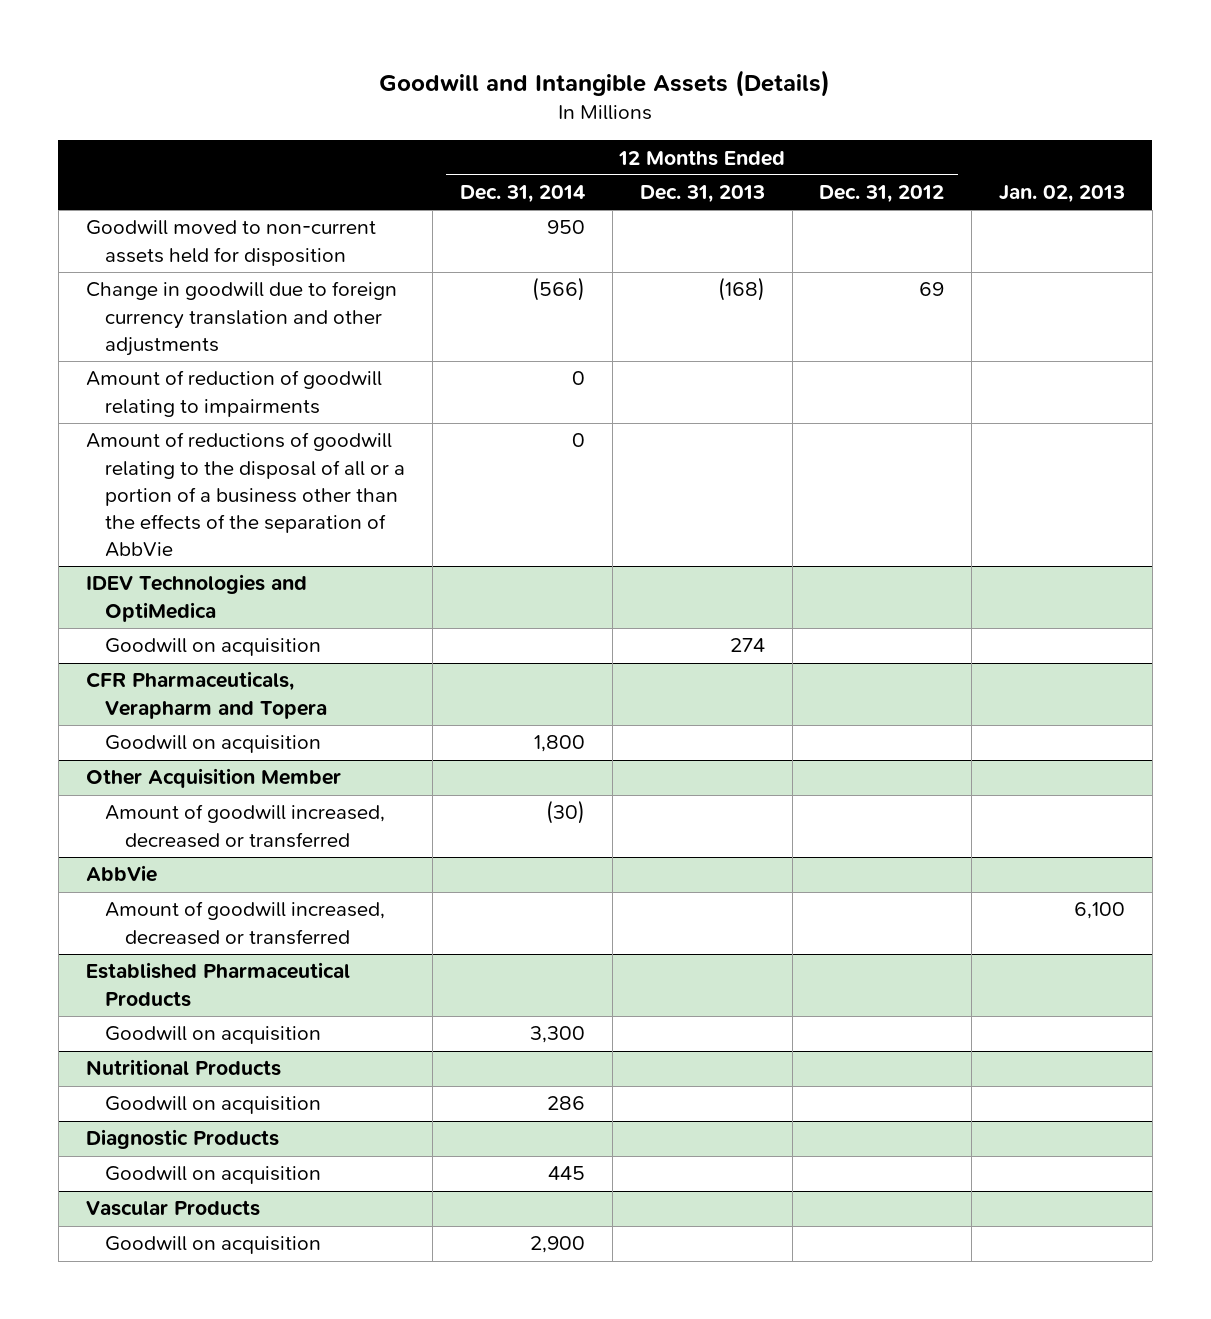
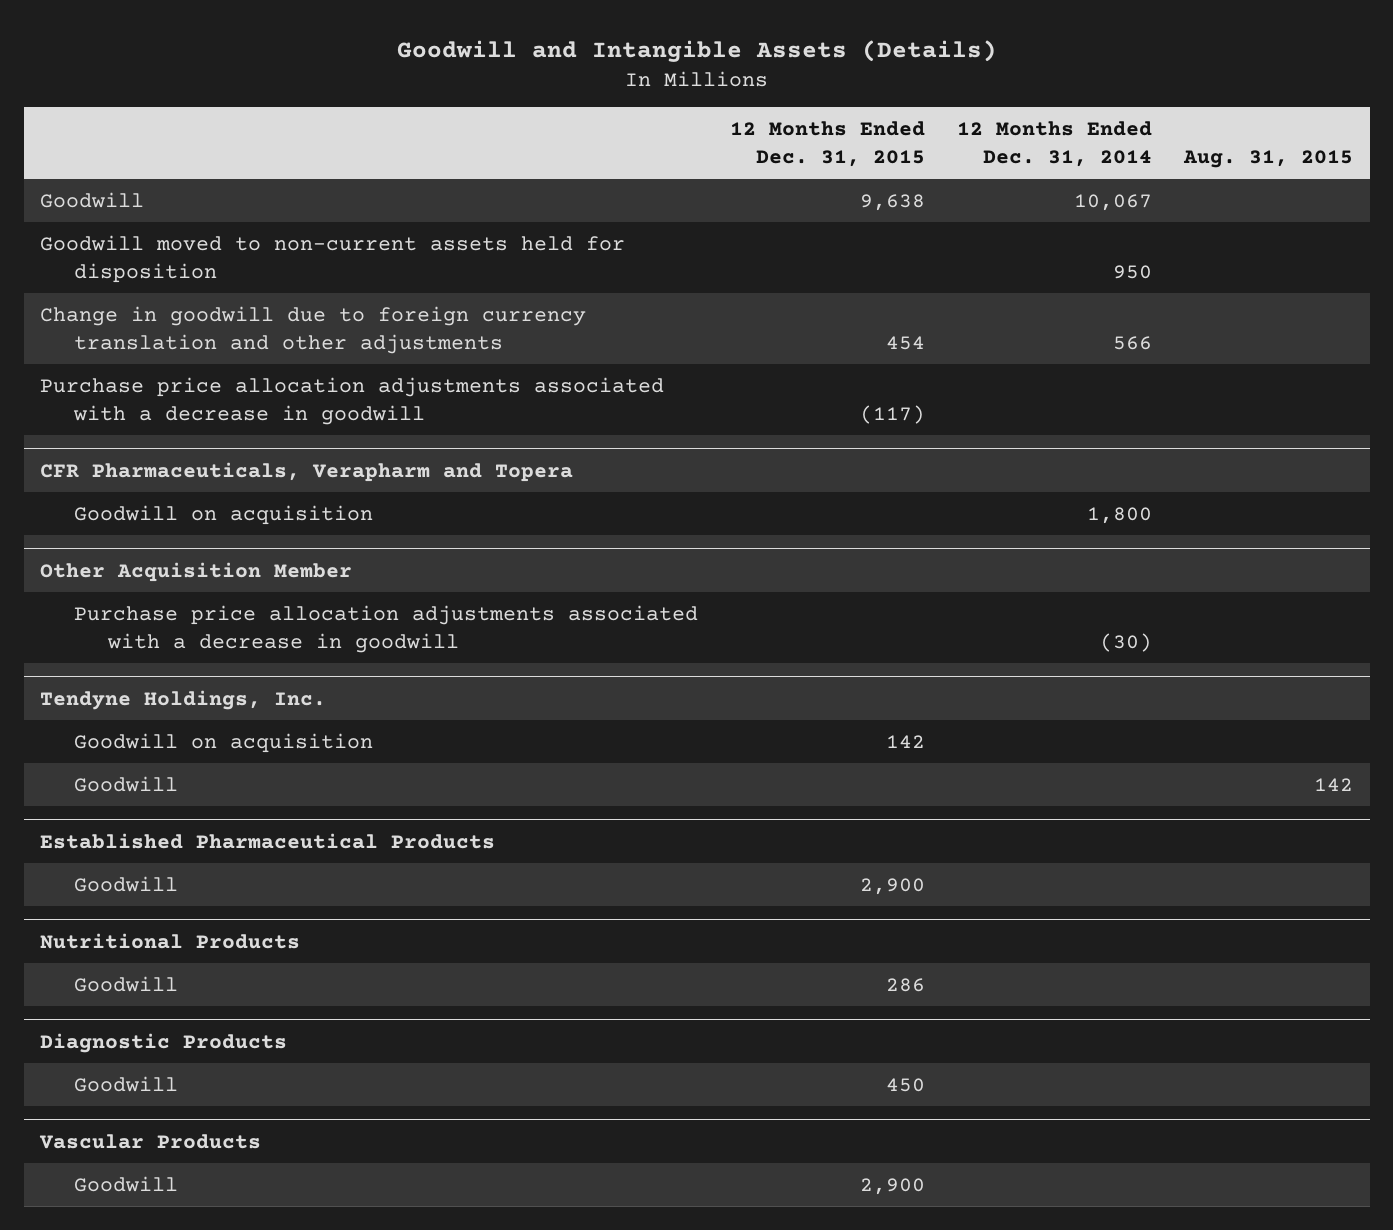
[639,185,765,204] Dec. 31, 2013 -> none
[819,185,945,204] Dec. 31, 2012 -> none
[999,185,1126,204] Jan. 02, 2013 -> none
none -> [730,121,926,167] 12 Months Ended Dec. 31, 2015
none -> [1183,149,1354,168] Aug. 31, 2015
none -> [39,191,144,208] Goodwill
[85,370,382,417] Amount of reduction of goodwill relating to impairments -> none
[85,432,406,557] Amount of reductions of goodwill relating to the disposal of all or a portion of a business other than the effects of the separation of AbbVie -> none
[85,574,307,622] IDEV Technologies and OptiMedica -> none
[105,638,322,657] Goodwill on acquisition -> none
[532,277,586,302] (566) -> [1113,335,1153,350] 566
none -> [39,376,664,425] Purchase price allocation adjustments associated with a decrease in goodwill
[105,804,386,848] Amount of goodwill increased, decreased or transferred -> none
[85,865,157,883] AbbVie -> none
[105,901,386,945] Amount of goodwill increased, decreased or transferred -> none
none -> [73,604,698,653] Purchase price allocation adjustments associated with a decrease in goodwill
none -> [39,689,326,710] Tendyne Holdings, Inc.
none -> [73,732,373,753] Goodwill on acquisition
none -> [73,775,178,792] Goodwill
[105,1026,322,1045] Goodwill on acquisition -> none
none -> [73,875,178,892] Goodwill
[105,1096,322,1115] Goodwill on acquisition -> none
none -> [73,975,178,992] Goodwill
[105,1166,322,1185] Goodwill on acquisition -> none
none -> [73,1075,178,1092] Goodwill
[105,1236,322,1255] Goodwill on acquisition -> none
none -> [73,1175,178,1192] Goodwill

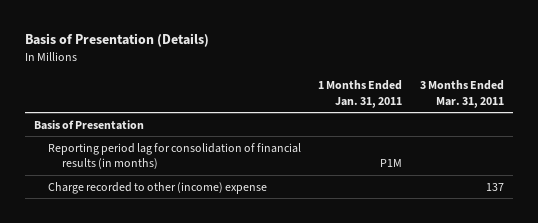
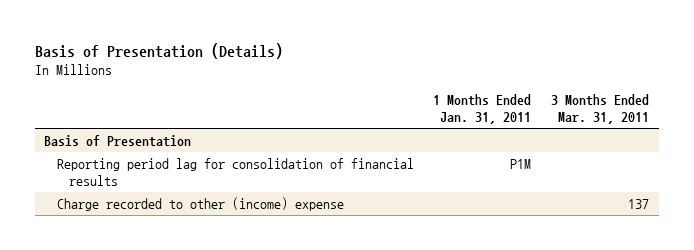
[47,142,301,170] Reporting period lag for consolidation of financial results (in months) -> [56,157,414,187] Reporting period lag for consolidation of financial results

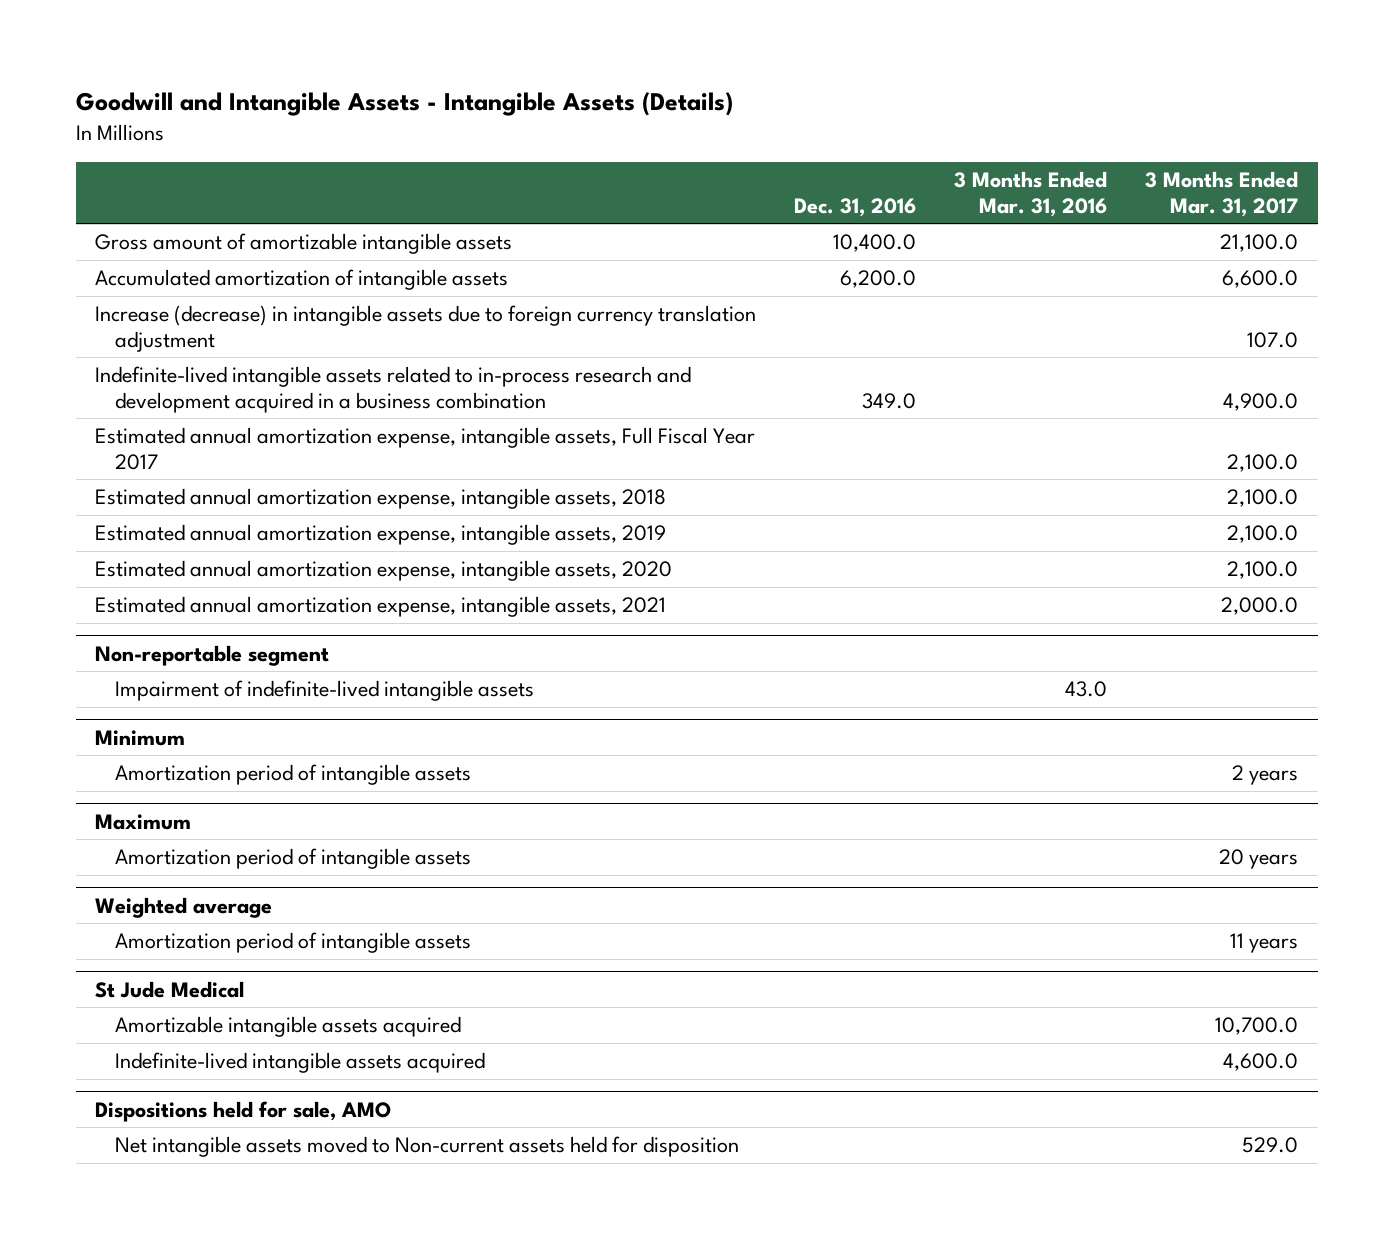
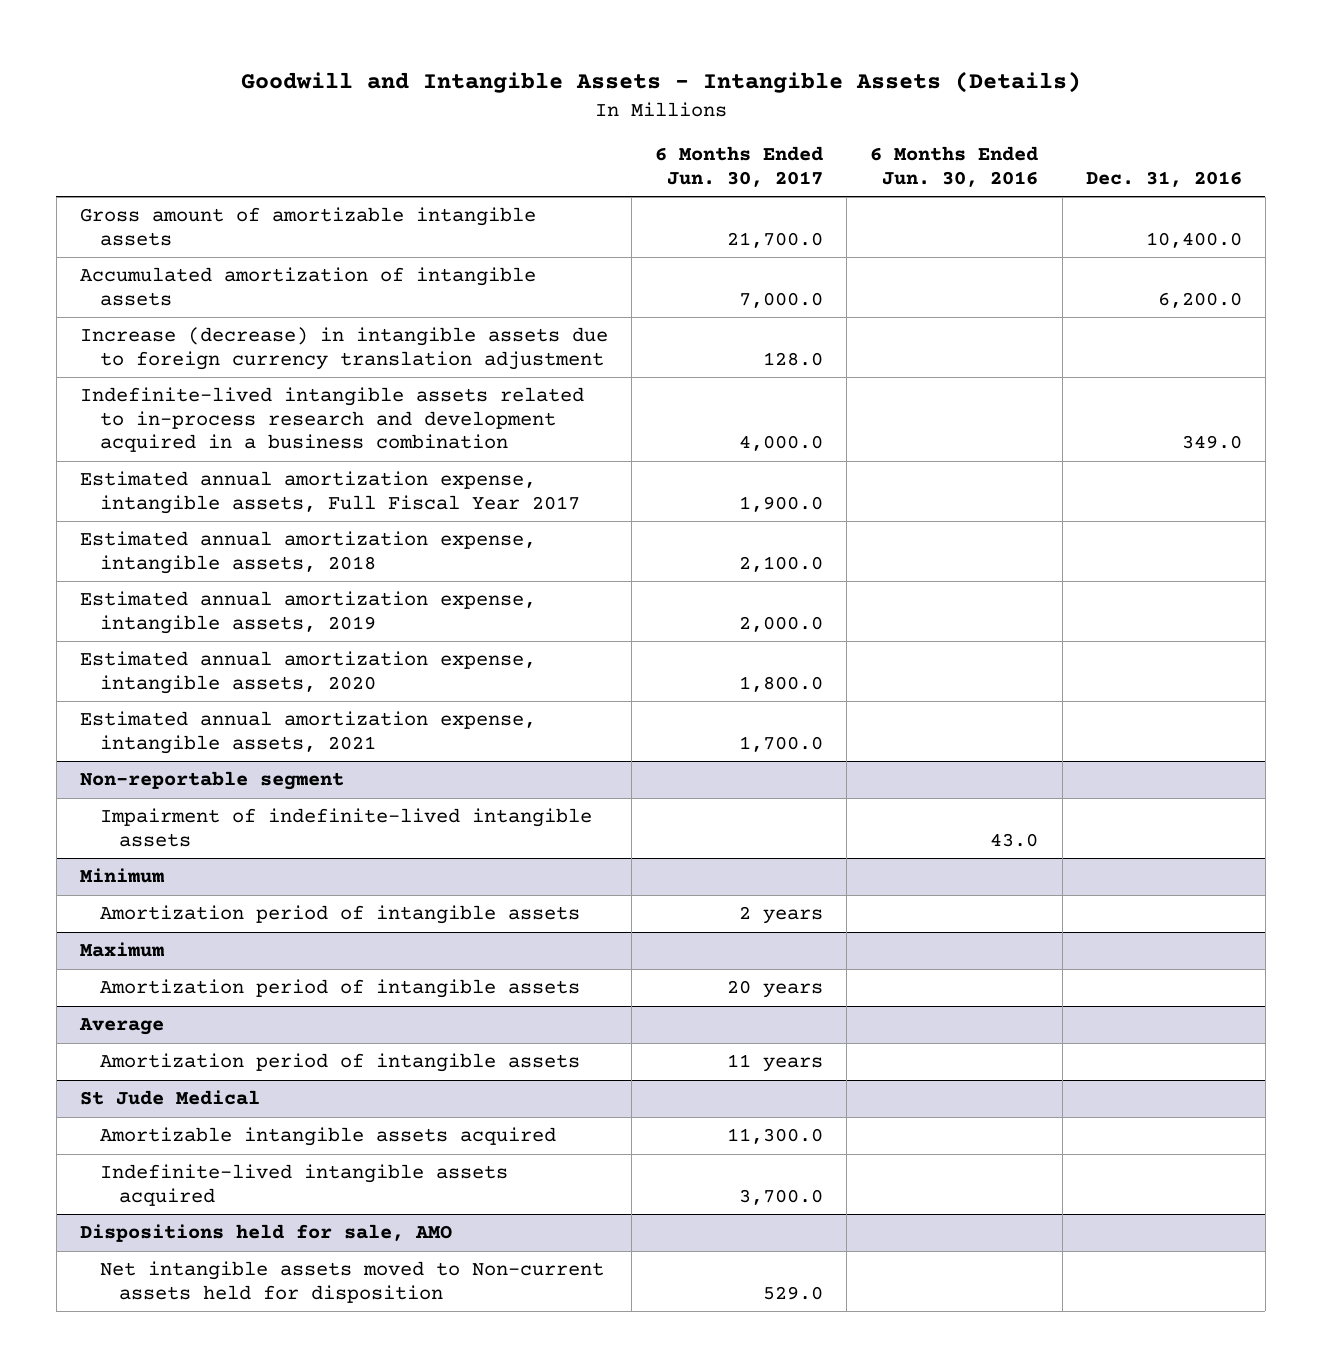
[954,171,1108,217] 3 Months Ended Mar. 31, 2016 -> none
[1145,171,1299,217] 3 Months Ended Mar. 31, 2017 -> none
none -> [655,146,824,187] 6 Months Ended Jun. 30, 2017
none -> [870,146,1039,187] 6 Months Ended Jun. 30, 2016
[94,896,272,918] Weighted average -> [79,1018,165,1036] Average

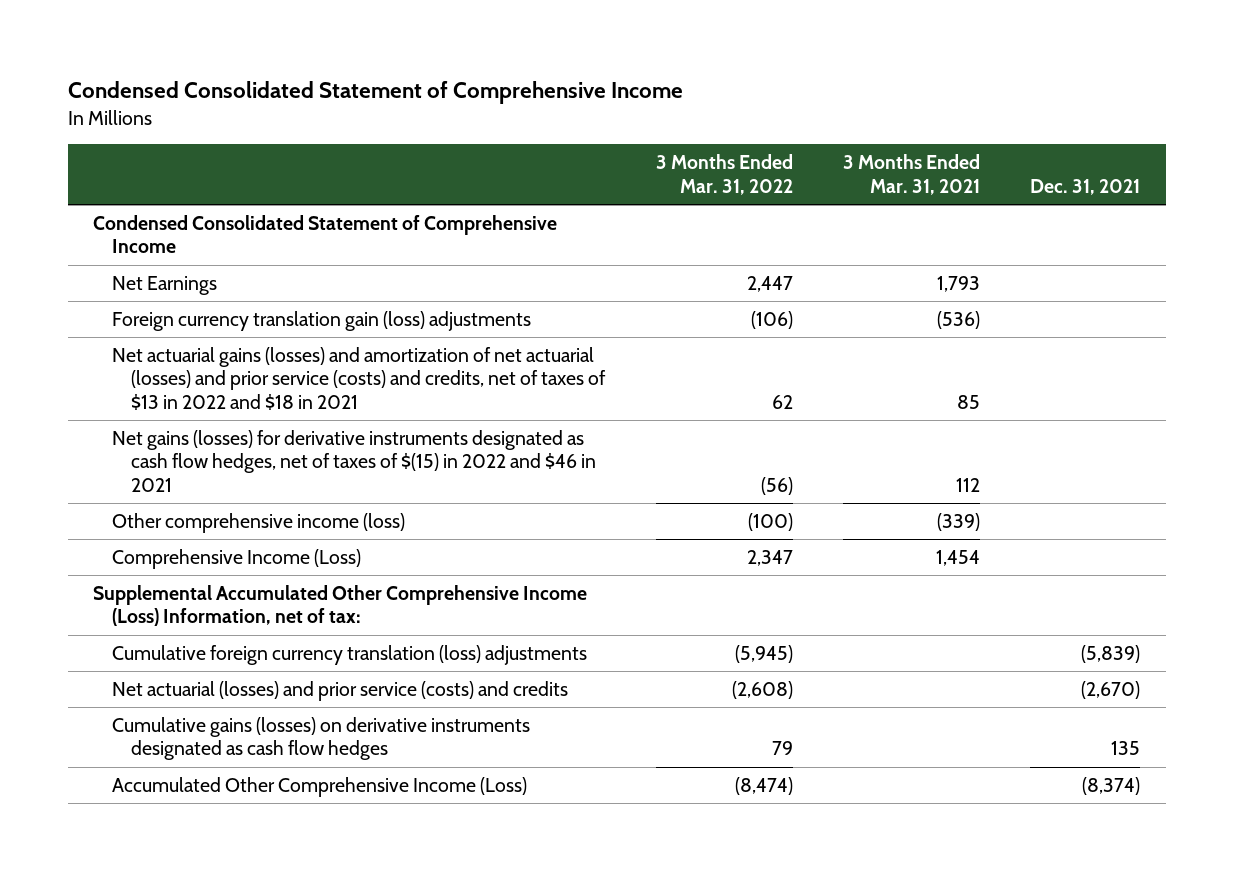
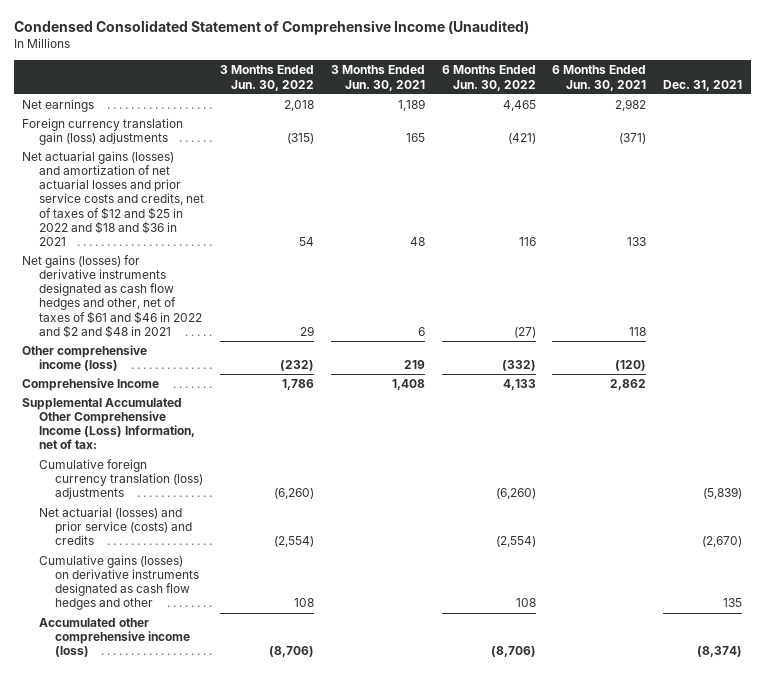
[67,81,683,105] Condensed Consolidated Statement of Comprehensive Income -> [13,20,529,36] Condensed Consolidated Statement of Comprehensive Income (Unaudited)
[655,154,793,195] 3 Months Ended Mar. 31, 2022 -> none
[843,154,981,195] 3 Months Ended Mar. 31, 2021 -> none
none -> [220,65,315,91] 3 Months Ended Jun. 30, 2022
none -> [330,65,425,91] 3 Months Ended Jun. 30, 2021
none -> [441,65,536,91] 6 Months Ended Jun. 30, 2022
none -> [552,65,647,91] 6 Months Ended Jun. 30, 2021
[93,215,558,254] Condensed Consolidated Statement of Comprehensive Income -> none
[112,276,218,296] Net Earnings -> [21,98,94,112] Net earnings
[112,347,607,410] Net actuarial gains (losses) and amortization of net actuarial (losses) and prior service (costs) and credits, net of taxes of $13 in 2022 and $18 in 2021 -> [21,150,204,246] Net actuarial gains (losses) and amortization of net actuarial losses and prior service costs and credits, net of taxes of $12 and $25 in 2022 and $18 and $36 in 2021
[112,430,597,492] Net gains (losses) for derivative instruments designated as cash flow hedges, net of taxes of $(15) in 2022 and $46 in 2021 -> [21,254,202,338] Net gains (losses) for derivative instruments designated as cash flow hedges and other, net of taxes of $61 and $46 in 2022 and $2 and $48 in 2021
[112,549,362,570] Comprehensive Income (Loss) -> [21,377,159,391] Comprehensive Income
[112,717,531,761] Cumulative gains (losses) on derivative instruments designated as cash flow hedges -> [38,554,200,611] Cumulative gains (losses) on derivative instruments designated as cash flow hedges and other
[112,777,528,798] Accumulated Other Comprehensive Income (Loss) -> [38,617,191,658] Accumulated other comprehensive income (loss)

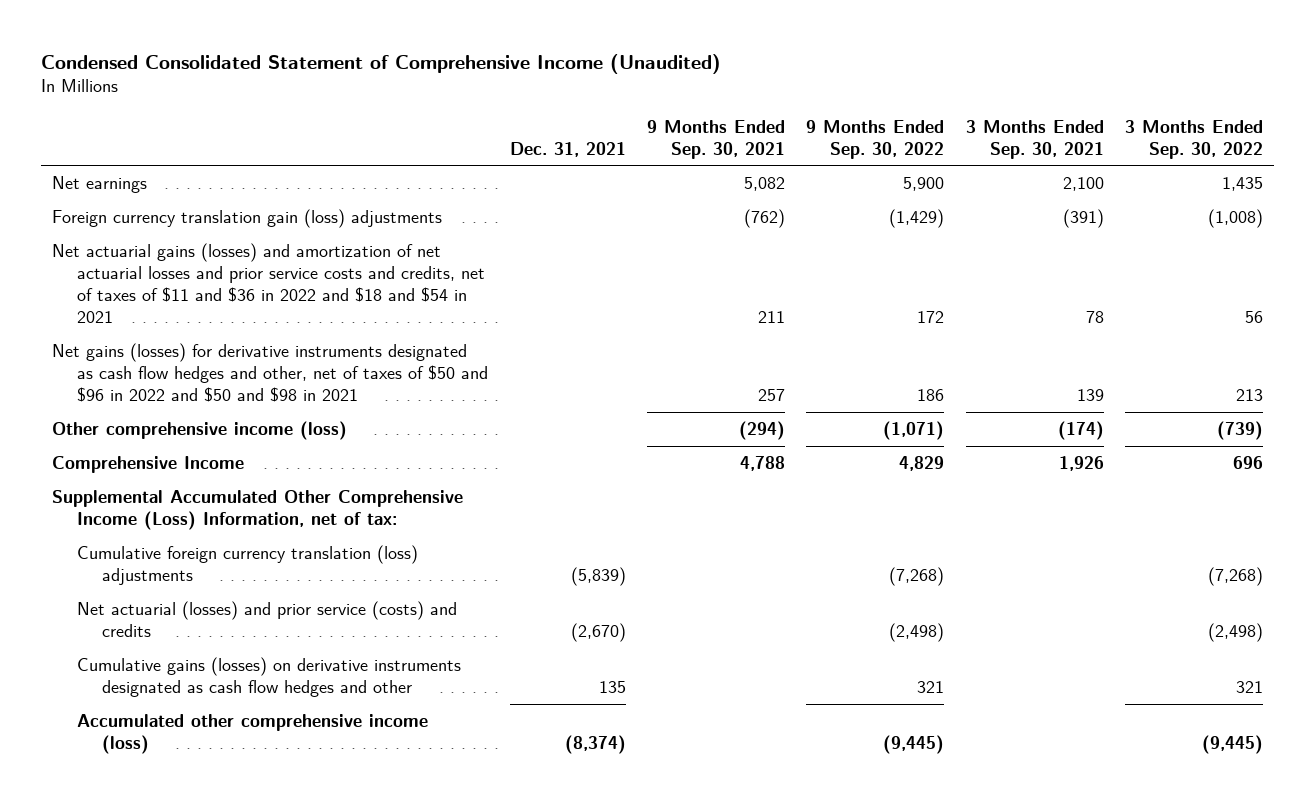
[220,65,315,91] 3 Months Ended Jun. 30, 2022 -> none
[330,65,425,91] 3 Months Ended Jun. 30, 2021 -> none
[441,65,536,91] 6 Months Ended Jun. 30, 2022 -> none
[552,65,647,91] 6 Months Ended Jun. 30, 2021 -> none
none -> [647,119,786,159] 9 Months Ended Sep. 30, 2021
none -> [806,119,945,159] 9 Months Ended Sep. 30, 2022
none -> [965,119,1104,159] 3 Months Ended Sep. 30, 2021
none -> [1125,119,1264,159] 3 Months Ended Sep. 30, 2022
[21,150,204,246] Net actuarial gains (losses) and amortization of net actuarial losses and prior service costs and credits, net of taxes of $12 and $25 in 2022 and $18 and $36 in 2021 -> [52,242,486,323] Net actuarial gains (losses) and amortization of net actuarial losses and prior service costs and credits, net of taxes of $11 and $36 in 2022 and $18 and $54 in 2021
[21,254,202,338] Net gains (losses) for derivative instruments designated as cash flow hedges and other, net of taxes of $61 and $46 in 2022 and $2 and $48 in 2021 -> [52,342,489,402] Net gains (losses) for derivative instruments designated as cash flow hedges and other, net of taxes of $50 and $96 in 2022 and $50 and $98 in 2021

